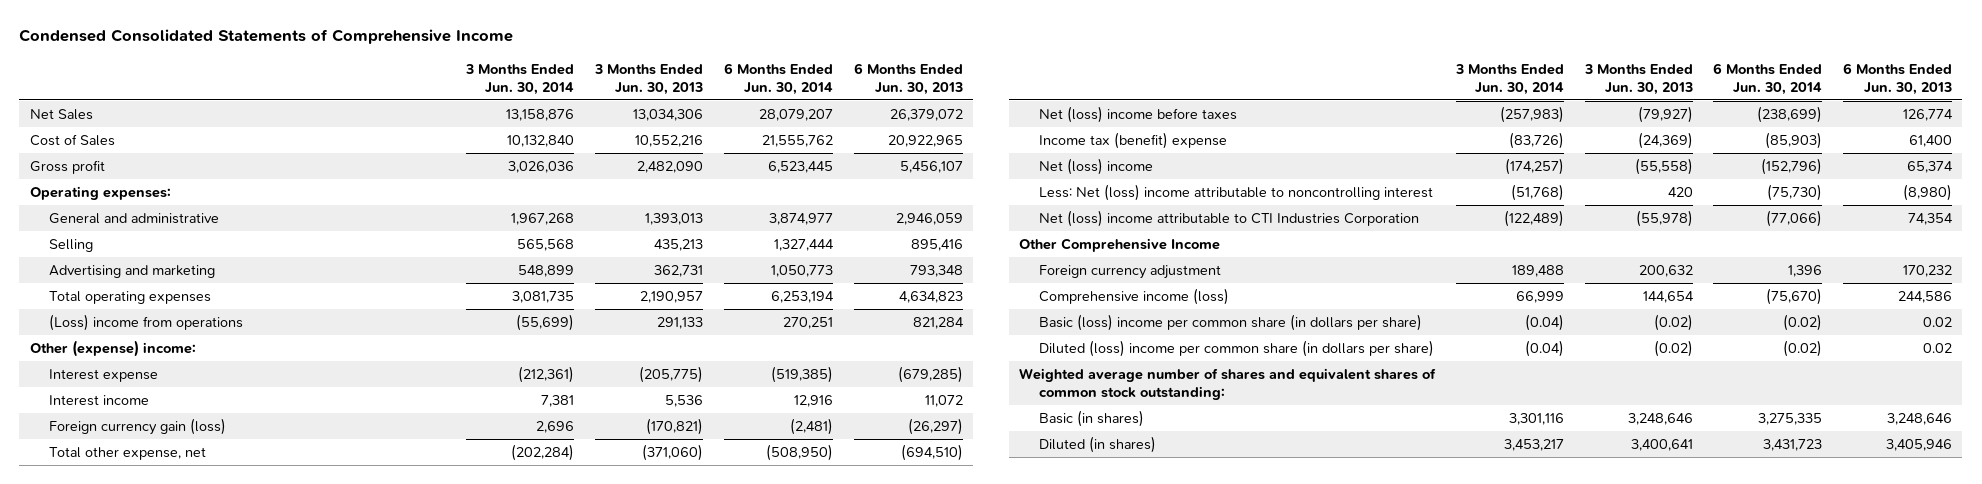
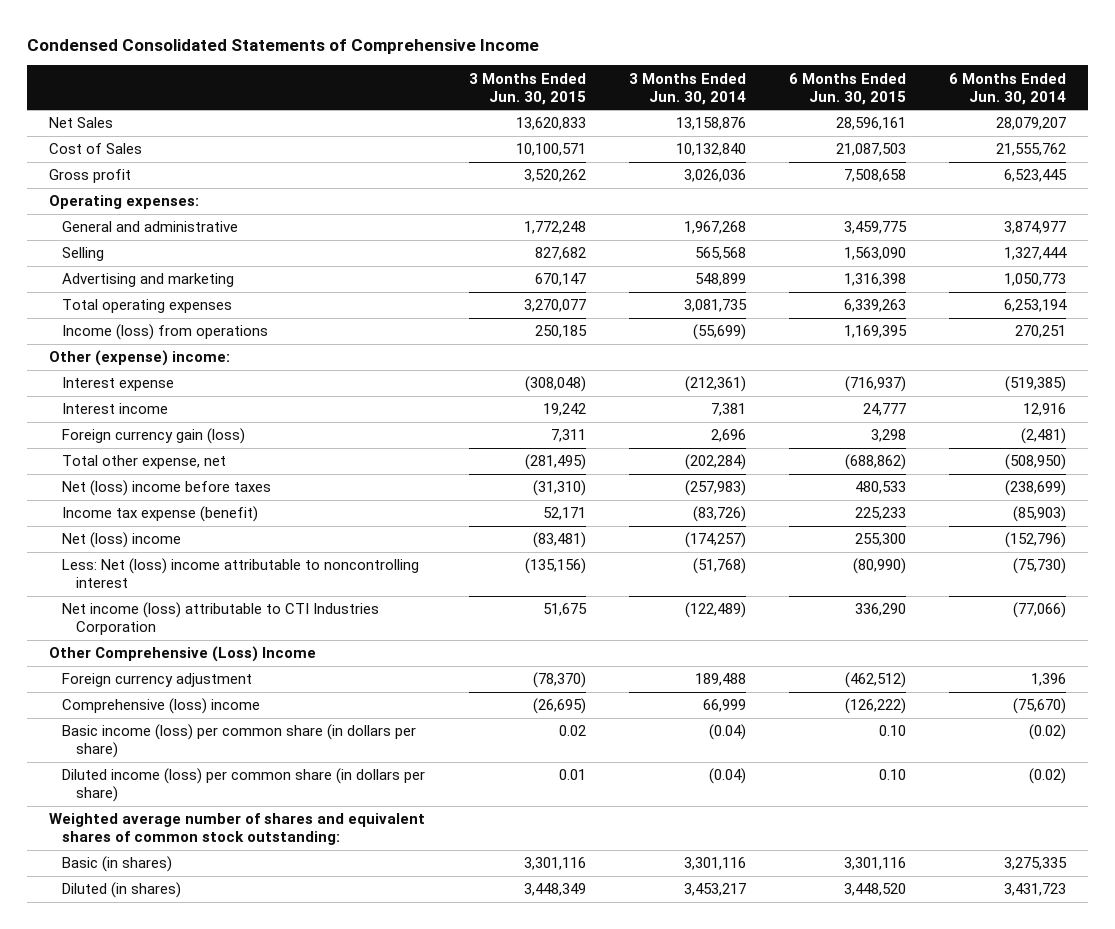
[594,63,704,95] 3 Months Ended Jun. 30, 2013 -> none
[853,62,963,95] 6 Months Ended Jun. 30, 2013 -> none
none -> [468,72,586,105] 3 Months Ended Jun. 30, 2015
none -> [788,72,906,105] 6 Months Ended Jun. 30, 2015
[49,313,244,331] (Loss) income from operations -> [62,324,269,341] Income (loss) from operations
[1038,131,1227,149] Income tax (benefit) expense -> [62,506,259,523] Income tax expense (benefit)
[1038,209,1419,227] Net (loss) income attributable to CTI Industries Corporation -> [62,602,380,636] Net income (loss) attributable to CTI Industries Corporation
[1019,237,1221,252] Other Comprehensive Income -> [49,646,317,663] Other Comprehensive (Loss) Income
[1038,287,1229,305] Comprehensive income (loss) -> [62,698,261,715] Comprehensive (loss) income
[1038,313,1422,331] Basic (loss) income per common share (in dollars per share) -> [62,724,417,759] Basic income (loss) per common share (in dollars per share)
[1038,339,1434,357] Diluted (loss) income per common share (in dollars per share) -> [62,768,426,803] Diluted income (loss) per common share (in dollars per share)

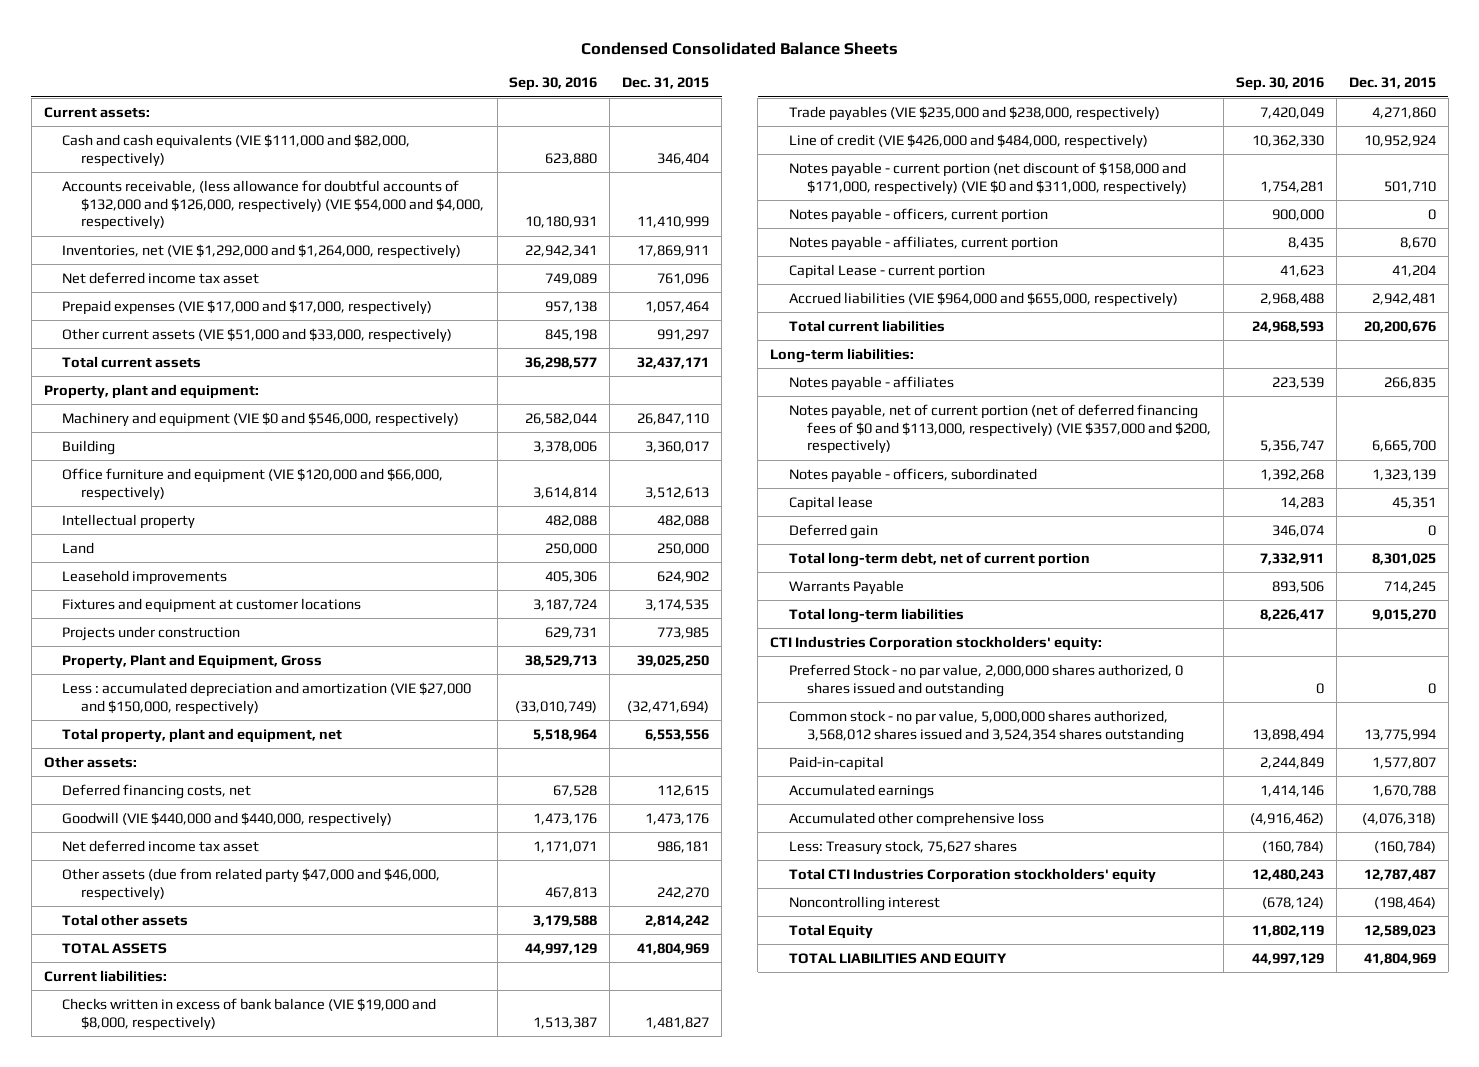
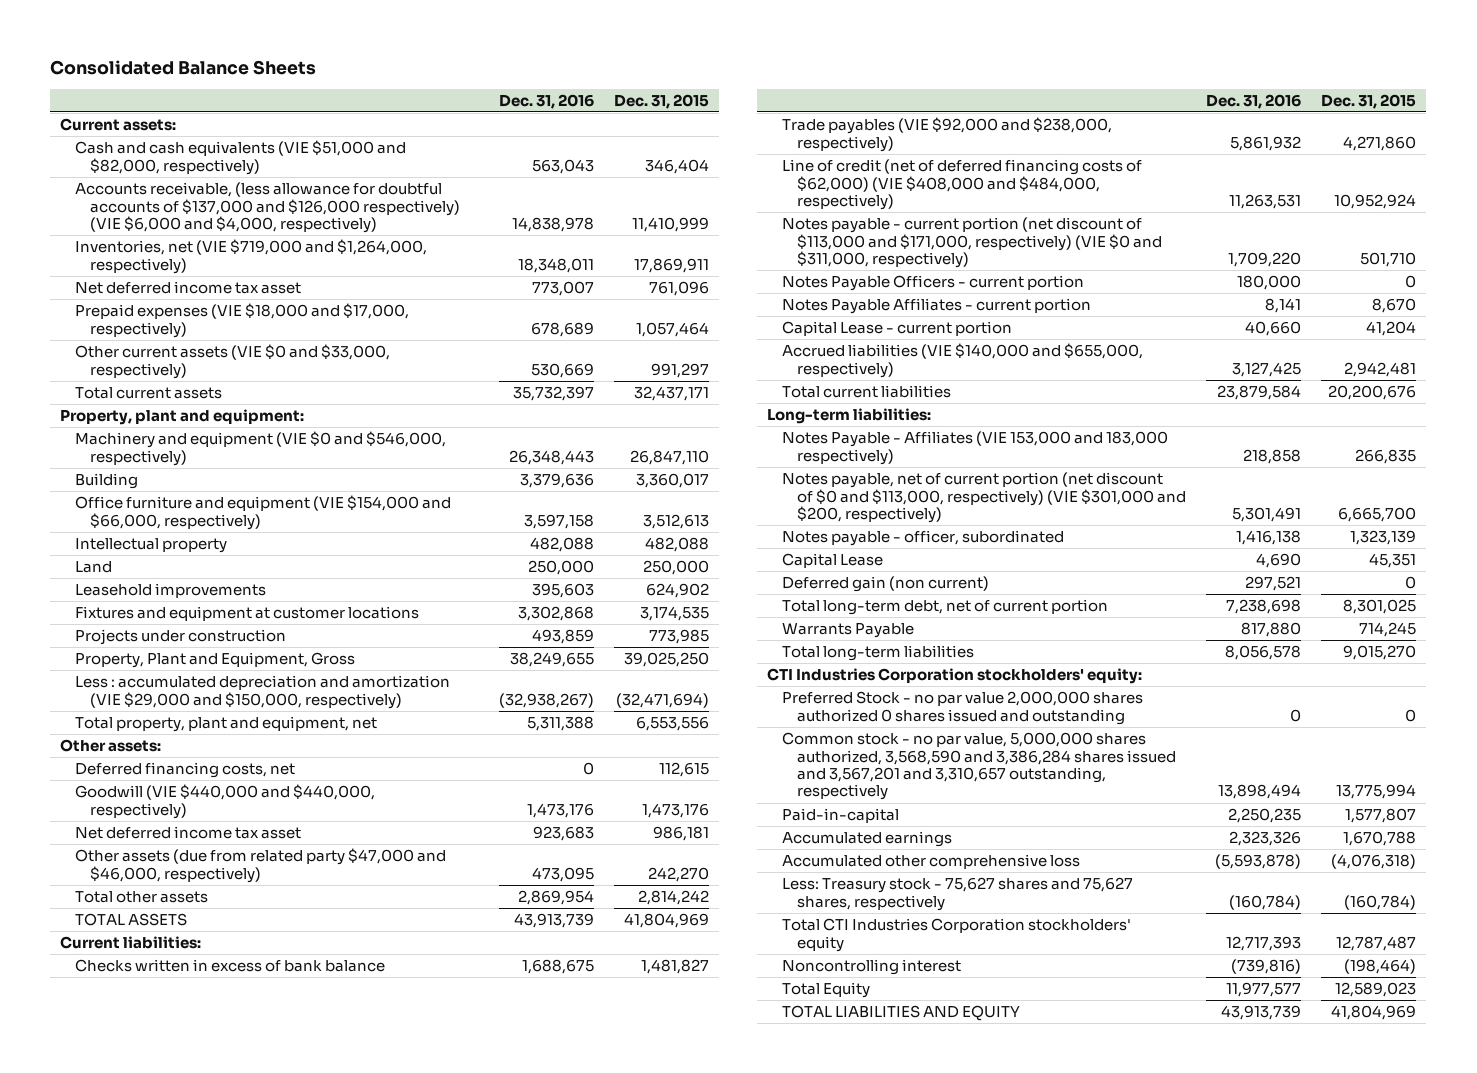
[580,41,898,55] Condensed Consolidated Balance Sheets -> [50,59,317,75] Consolidated Balance Sheets
[509,77,598,92] Sep. 30, 2016 -> none
none -> [499,93,595,109] Dec. 31, 2016
[62,133,411,167] Cash and cash equivalents (VIE $111,000 and $82,000, respectively) -> [75,140,407,175] Cash and cash equivalents (VIE $51,000 and $82,000, respectively)
[62,179,484,231] Accounts receivable, (less allowance for doubtful accounts of $132,000 and $126,000, respectively) (VIE $54,000 and $4,000, respectively) -> [75,182,461,234] Accounts receivable, (less allowance for doubtful accounts of $137,000 and $126,000 respectively) (VIE $6,000 and $4,000, respectively)
[62,243,462,259] Inventories, net (VIE $1,292,000 and $1,264,000, respectively) -> [75,239,428,274] Inventories, net (VIE $719,000 and $1,264,000, respectively)
[62,299,433,315] Prepaid expenses (VIE $17,000 and $17,000, respectively) -> [75,303,410,338] Prepaid expenses (VIE $18,000 and $17,000, respectively)
[62,327,453,343] Other current assets (VIE $51,000 and $33,000, respectively) -> [75,344,391,379] Other current assets (VIE $0 and $33,000, respectively)
[62,467,444,501] Office furniture and equipment (VIE $120,000 and $66,000, respectively) -> [75,495,452,530] Office furniture and equipment (VIE $154,000 and $66,000, respectively)
[62,681,472,715] Less : accumulated depreciation and amortization (VIE $27,000 and $150,000, respectively) -> [75,675,451,709] Less : accumulated depreciation and amortization (VIE $29,000 and $150,000, respectively)
[62,997,437,1031] Checks written in excess of bank balance (VIE $19,000 and $8,000, respectively) -> [75,959,386,973] Checks written in excess of bank balance
[788,105,1160,121] Trade payables (VIE $235,000 and $238,000, respectively) -> [782,117,1113,152] Trade payables (VIE $92,000 and $238,000, respectively)
[788,133,1148,149] Line of credit (VIE $426,000 and $484,000, respectively) -> [782,159,1143,211] Line of credit (net of deferred financing costs of $62,000) (VIE $408,000 and $484,000, respectively)
[788,161,1188,195] Notes payable - current portion (net discount of $158,000 and $171,000, respectively) (VIE $0 and $311,000, respectively) -> [782,217,1163,269] Notes payable - current portion (net discount of $113,000 and $171,000, respectively) (VIE $0 and $311,000, respectively)
[788,207,1048,223] Notes payable - officers, current portion -> [782,275,1085,292] Notes Payable Officers - current portion
[788,235,1058,251] Notes payable - affiliates, current portion -> [782,298,1092,315] Notes Payable Affiliates - current portion
[788,291,1178,307] Accrued liabilities (VIE $964,000 and $655,000, respectively) -> [782,343,1144,378] Accrued liabilities (VIE $140,000 and $655,000, respectively)
[788,375,954,391] Notes payable - affiliates -> [782,431,1169,465] Notes Payable - Affiliates (VIE 153,000 and 183,000 respectively)
[788,403,1212,455] Notes payable, net of current portion (net of deferred financing fees of $0 and $113,000, respectively) (VIE $357,000 and $200, respectively) -> [782,472,1187,524] Notes payable, net of current portion (net discount of $0 and $113,000, respectively) (VIE $301,000 and $200, respectively)
[788,467,1037,483] Notes payable - officers, subordinated -> [782,530,1065,547] Notes payable - officer, subordinated
[788,495,873,511] Capital lease -> [782,553,884,569] Capital Lease
[788,523,878,539] Deferred gain -> [782,576,990,593] Deferred gain (non current)
[788,663,1183,697] Preferred Stock - no par value, 2,000,000 shares authorized, 0 shares issued and outstanding -> [782,691,1144,725] Preferred Stock - no par value 2,000,000 shares authorized 0 shares issued and outstanding
[788,709,1185,743] Common stock - no par value, 5,000,000 shares authorized, 3,568,012 shares issued and 3,524,354 shares outstanding -> [782,732,1177,801] Common stock - no par value, 5,000,000 shares authorized, 3,568,590 and 3,386,284 shares issued and 3,567,201 and 3,310,657 outstanding, respectively
[788,839,1017,855] Less: Treasury stock, 75,627 shares -> [782,877,1134,911] Less: Treasury stock - 75,627 shares and 75,627 shares, respectively

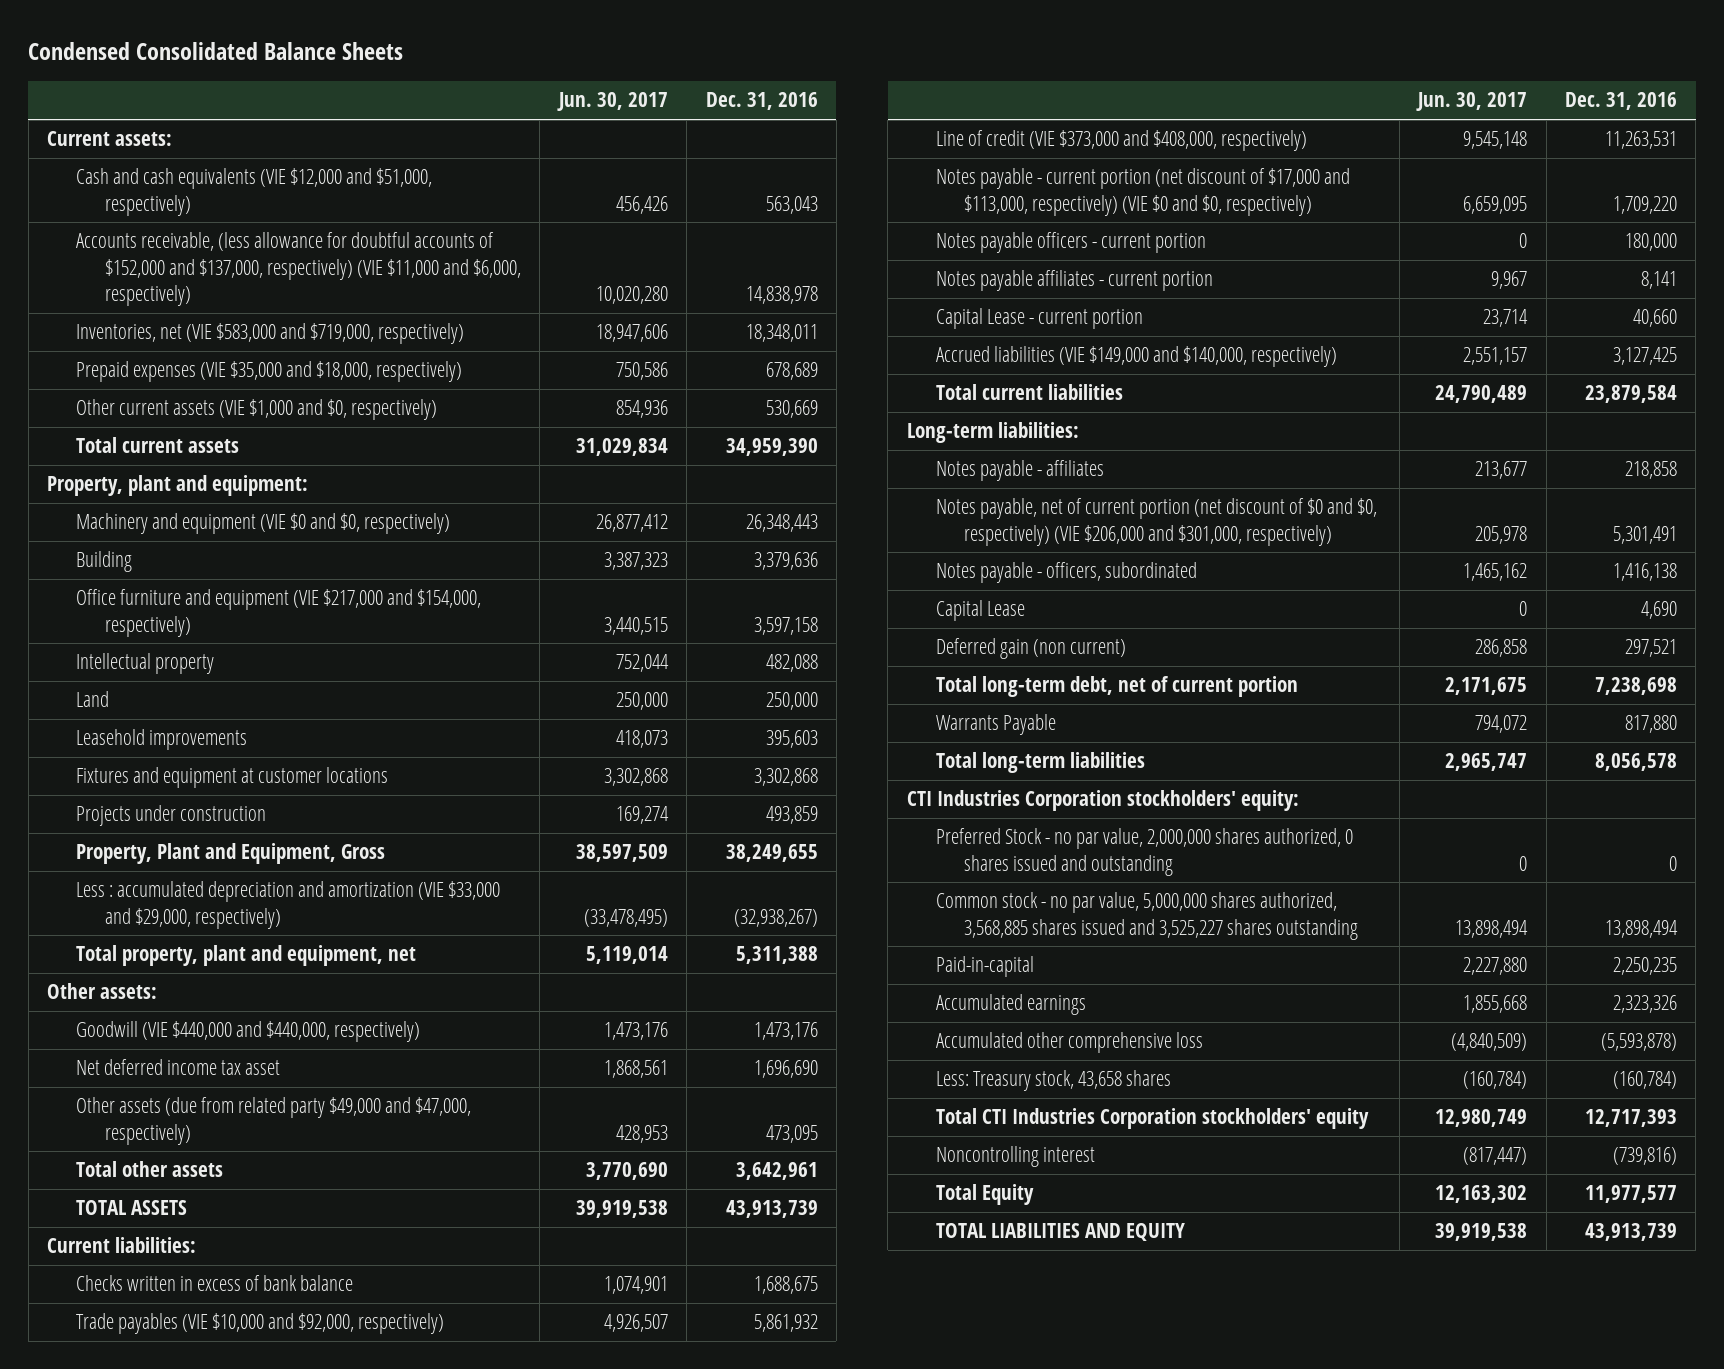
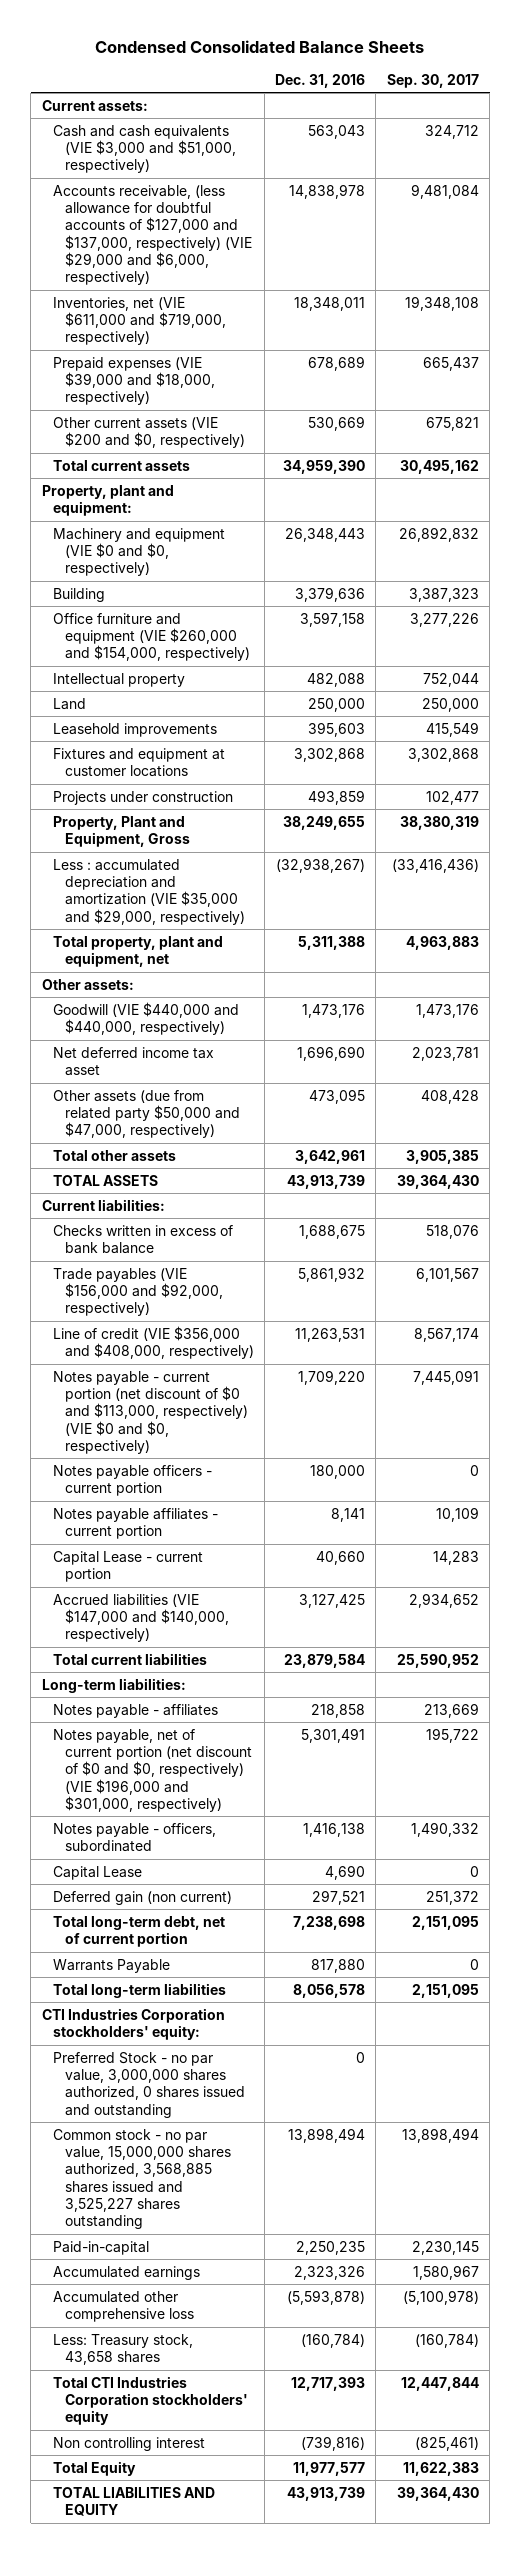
[556,92,668,112] Jun. 30, 2017 -> none
none -> [386,73,479,88] Sep. 30, 2017
[76,168,433,216] Cash and cash equivalents (VIE $12,000 and $51,000, respectively) -> [53,124,236,174] Cash and cash equivalents (VIE $3,000 and $51,000, respectively)
[76,232,521,306] Accounts receivable, (less allowance for doubtful accounts of $152,000 and $137,000, respectively) (VIE $11,000 and $6,000, respectively) -> [53,184,252,286] Accounts receivable, (less allowance for doubtful accounts of $127,000 and $137,000, respectively) (VIE $29,000 and $6,000, respectively)
[76,323,465,345] Inventories, net (VIE $583,000 and $719,000, respectively) -> [53,296,226,346] Inventories, net (VIE $611,000 and $719,000, respectively)
[76,361,463,383] Prepaid expenses (VIE $35,000 and $18,000, respectively) -> [53,356,215,406] Prepaid expenses (VIE $39,000 and $18,000, respectively)
[76,399,438,421] Other current assets (VIE $1,000 and $0, respectively) -> [53,416,245,449] Other current assets (VIE $200 and $0, respectively)
[76,589,482,637] Office furniture and equipment (VIE $217,000 and $154,000, respectively) -> [53,612,250,662] Office furniture and equipment (VIE $260,000 and $154,000, respectively)
[76,881,501,929] Less : accumulated depreciation and amortization (VIE $33,000 and $29,000, respectively) -> [53,858,245,925] Less : accumulated depreciation and amortization (VIE $35,000 and $29,000, respectively)
[76,1097,472,1145] Other assets (due from related party $49,000 and $47,000, respectively) -> [53,1089,240,1139] Other assets (due from related party $50,000 and $47,000, respectively)
[76,1313,445,1335] Trade payables (VIE $10,000 and $92,000, respectively) -> [53,1267,223,1317] Trade payables (VIE $156,000 and $92,000, respectively)
[935,130,1307,152] Line of credit (VIE $373,000 and $408,000, respectively) -> [53,1325,254,1360] Line of credit (VIE $356,000 and $408,000, respectively)
[935,168,1350,216] Notes payable - current portion (net discount of $17,000 and $113,000, respectively) (VIE $0 and $0, respectively) -> [53,1370,248,1454] Notes payable - current portion (net discount of $0 and $113,000, respectively) (VIE $0 and $0, respectively)
[935,346,1337,368] Accrued liabilities (VIE $149,000 and $140,000, respectively) -> [53,1593,229,1643] Accrued liabilities (VIE $147,000 and $140,000, respectively)
[935,498,1377,546] Notes payable, net of current portion (net discount of $0 and $0, respectively) (VIE $206,000 and $301,000, respectively) -> [53,1728,252,1812] Notes payable, net of current portion (net discount of $0 and $0, respectively) (VIE $196,000 and $301,000, respectively)
[935,828,1353,876] Preferred Stock - no par value, 2,000,000 shares authorized, 0 shares issued and outstanding -> [53,2051,245,2118] Preferred Stock - no par value, 3,000,000 shares authorized, 0 shares issued and outstanding
[935,892,1359,940] Common stock - no par value, 5,000,000 shares authorized, 3,568,885 shares issued and 3,525,227 shares outstanding -> [53,2128,231,2230] Common stock - no par value, 15,000,000 shares authorized, 3,568,885 shares issued and 3,525,227 shares outstanding
[935,1146,1095,1168] Noncontrolling interest -> [53,2436,206,2451] Non controlling interest

